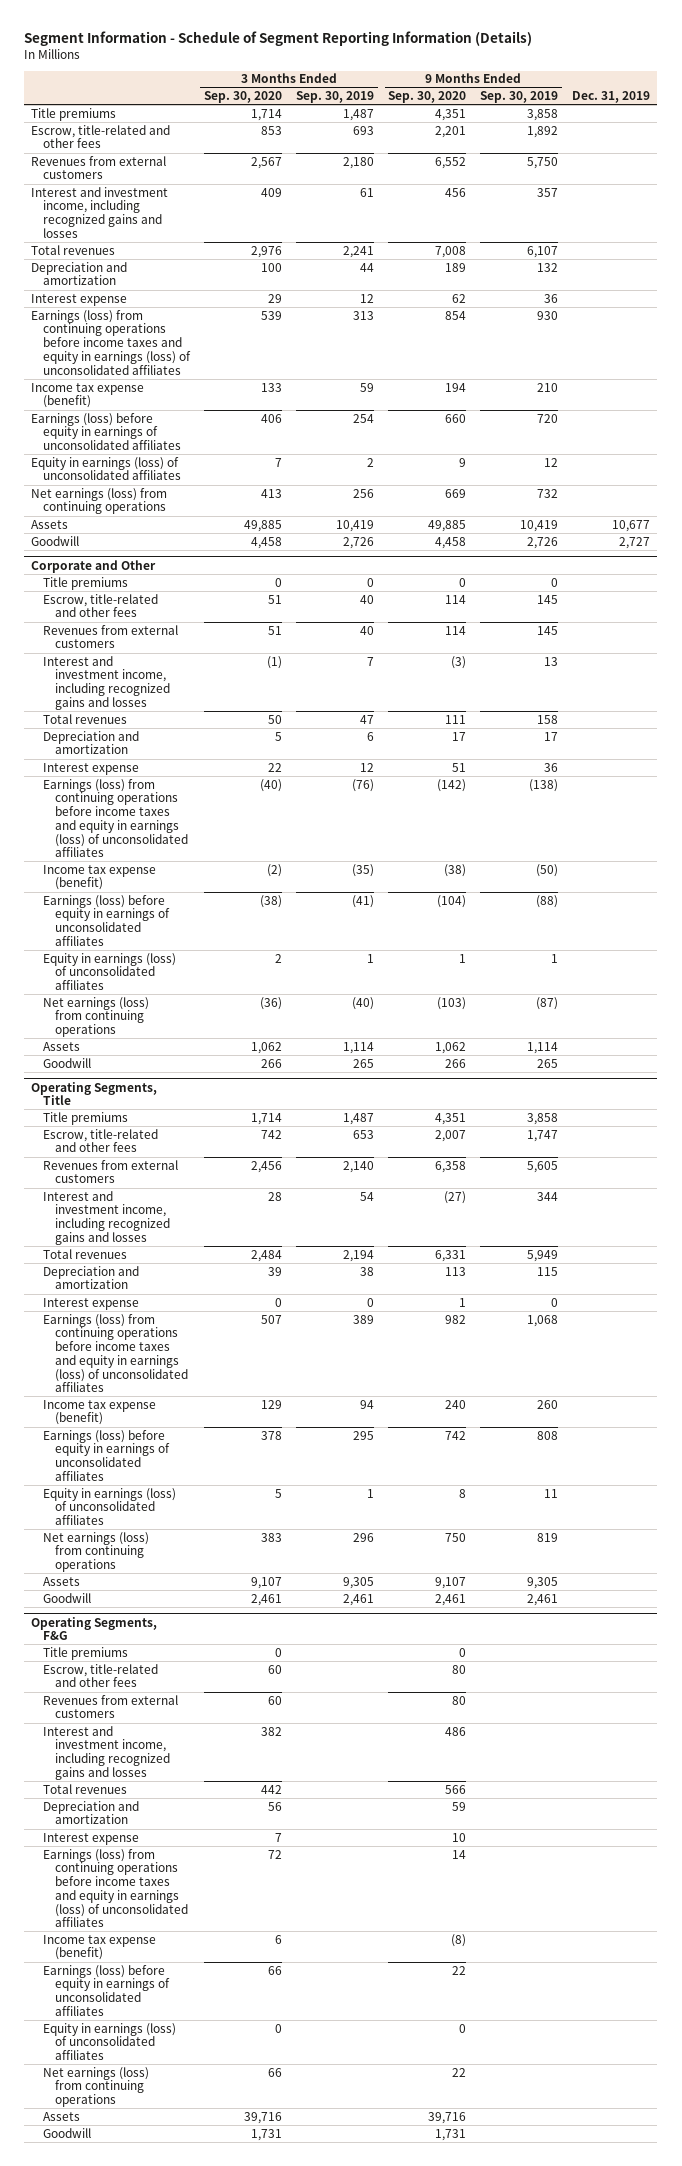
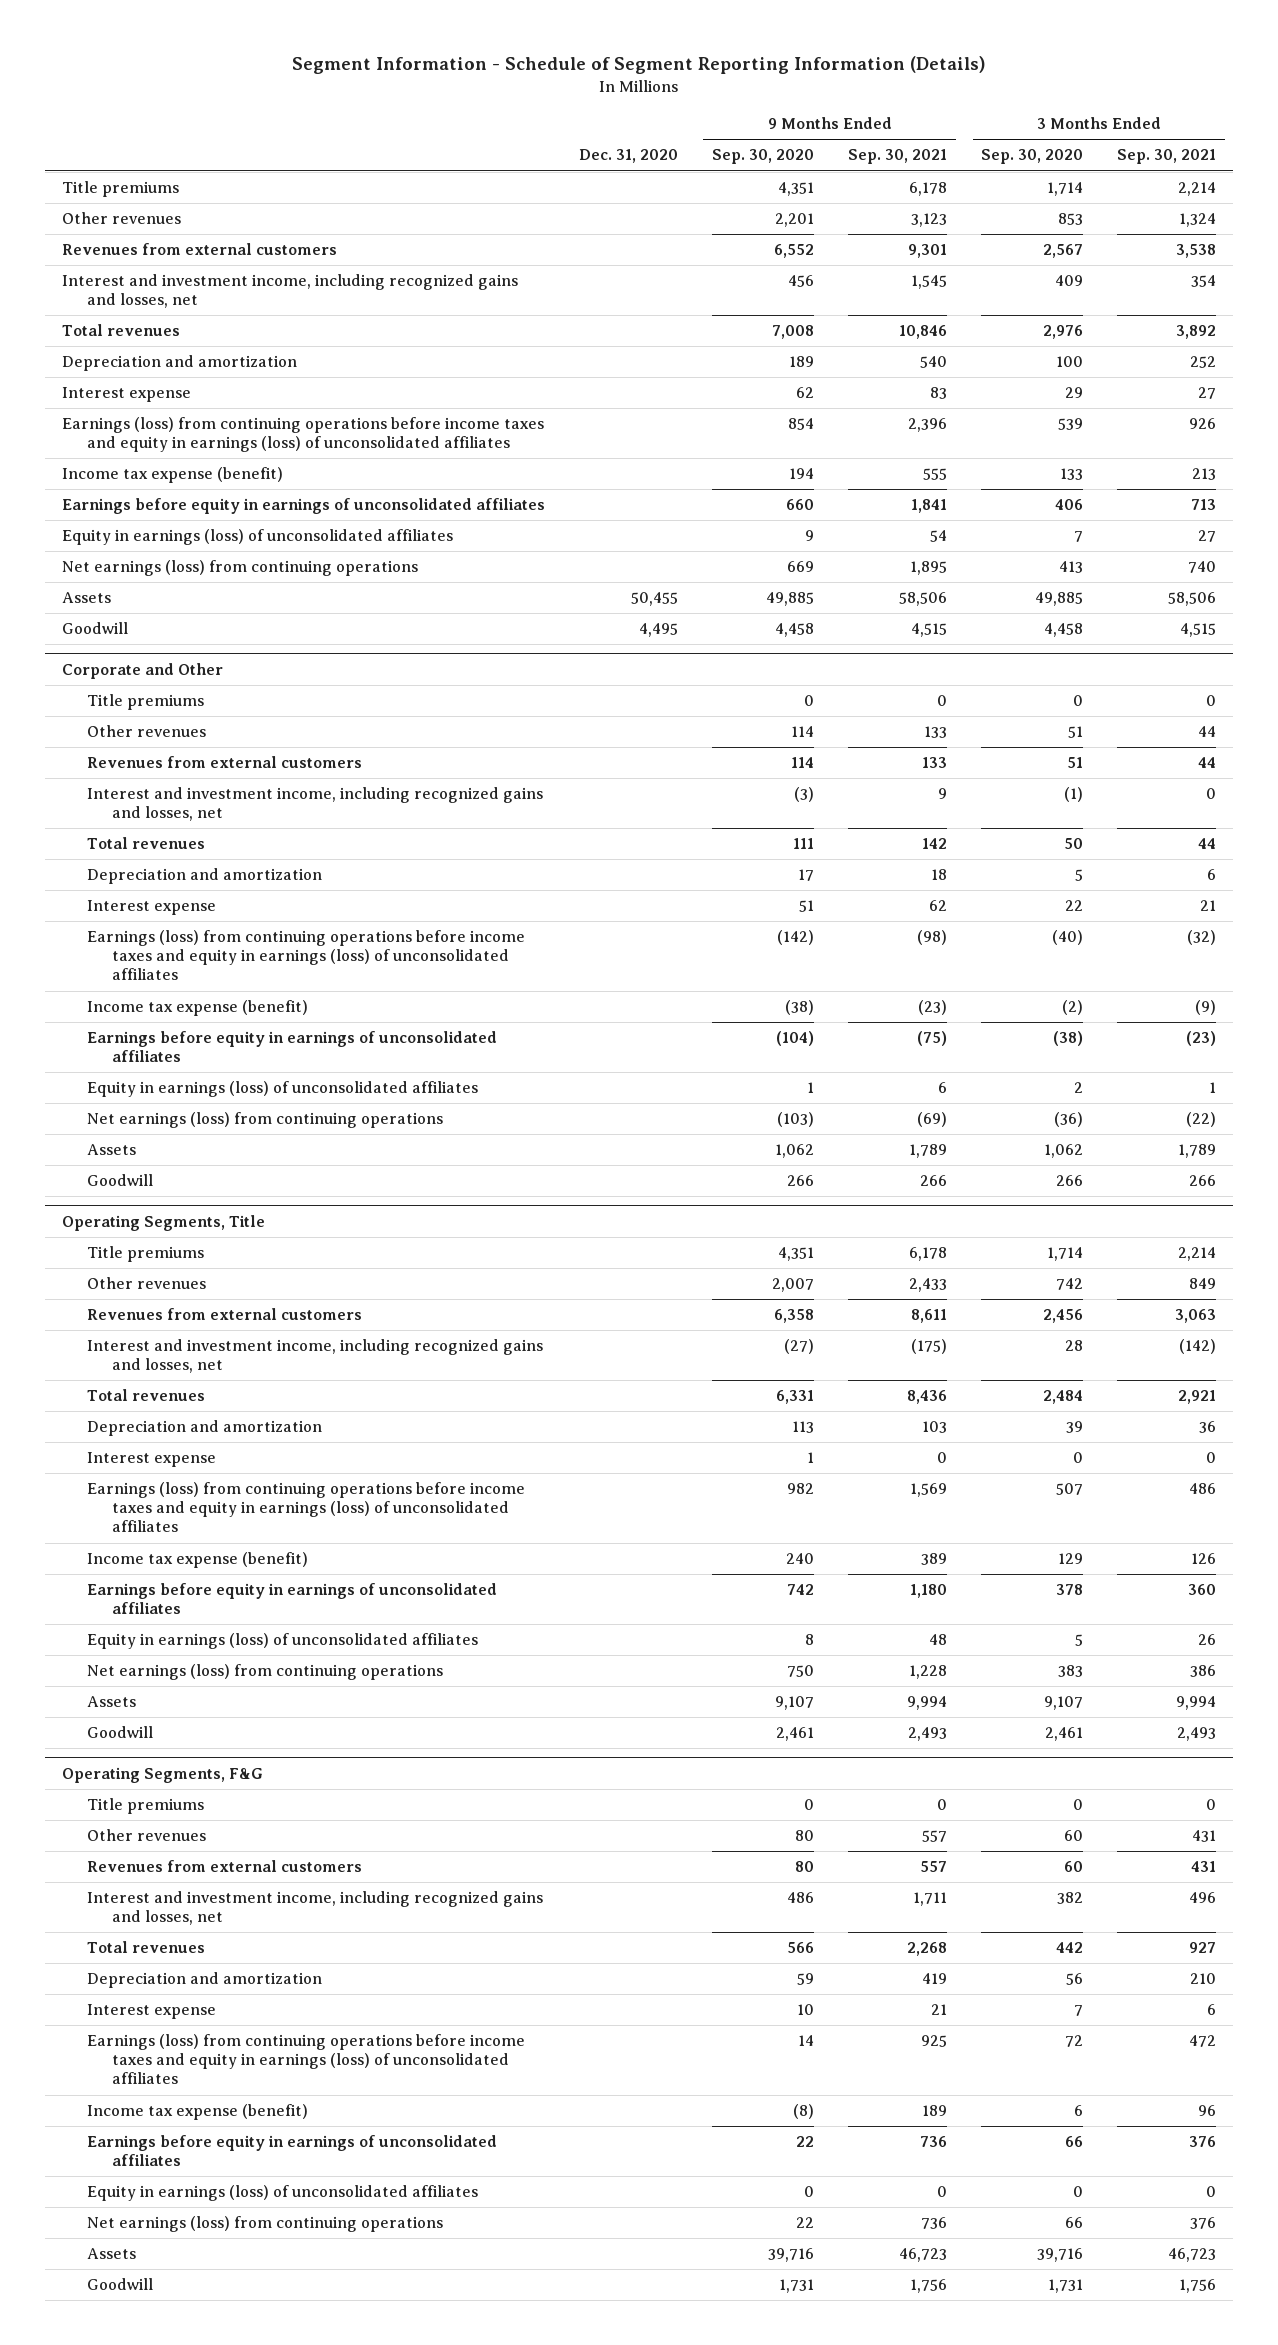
[296,91,375,104] Sep. 30, 2019 -> none
[480,91,559,104] Sep. 30, 2019 -> none
[572,91,651,104] Dec. 31, 2019 -> none
none -> [578,149,678,164] Dec. 31, 2020
none -> [848,149,948,165] Sep. 30, 2021
none -> [1117,149,1217,165] Sep. 30, 2021
[31,124,171,149] Escrow, title-related and other fees -> [61,212,181,225] Other revenues
[31,186,169,238] Interest and investment income, including recognized gains and losses -> [61,274,518,309] Interest and investment income, including recognized gains and losses, net
[31,412,181,451] Earnings (loss) before equity in earnings of unconsolidated affiliates -> [61,498,545,515] Earnings before equity in earnings of unconsolidated affiliates
[42,593,158,618] Escrow, title-related and other fees -> [87,725,207,738] Other revenues
[42,655,170,710] Interest and investment income, including recognized gains and losses -> [87,787,544,822] Interest and investment income, including recognized gains and losses, net
[42,894,170,946] Earnings (loss) before equity in earnings of unconsolidated affiliates -> [87,1031,498,1063] Earnings before equity in earnings of unconsolidated affiliates
[42,1128,158,1153] Escrow, title-related and other fees -> [87,1277,207,1290] Other revenues
[42,1190,170,1245] Interest and investment income, including recognized gains and losses -> [87,1339,544,1374] Interest and investment income, including recognized gains and losses, net
[42,1429,170,1481] Earnings (loss) before equity in earnings of unconsolidated affiliates -> [87,1583,498,1615] Earnings before equity in earnings of unconsolidated affiliates
[42,1663,158,1688] Escrow, title-related and other fees -> [87,1829,207,1842] Other revenues
[42,1725,170,1780] Interest and investment income, including recognized gains and losses -> [87,1891,544,1926] Interest and investment income, including recognized gains and losses, net
[42,1964,170,2016] Earnings (loss) before equity in earnings of unconsolidated affiliates -> [87,2135,498,2167] Earnings before equity in earnings of unconsolidated affiliates

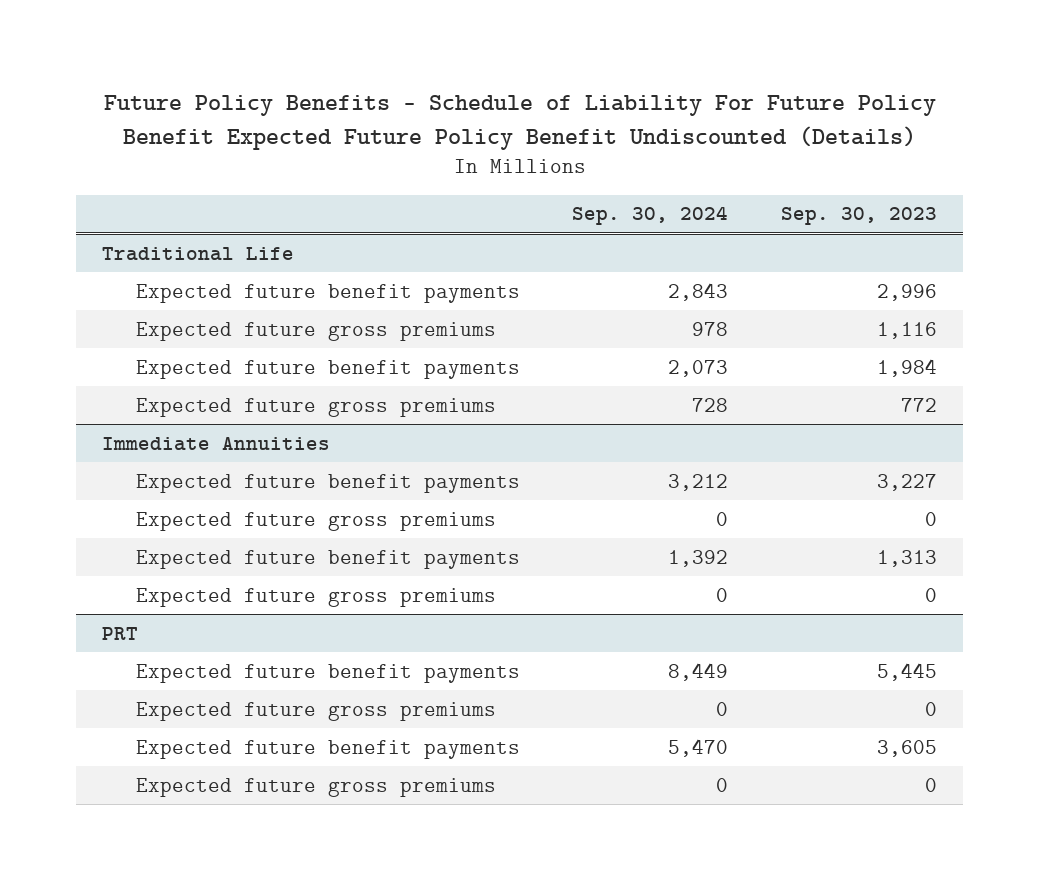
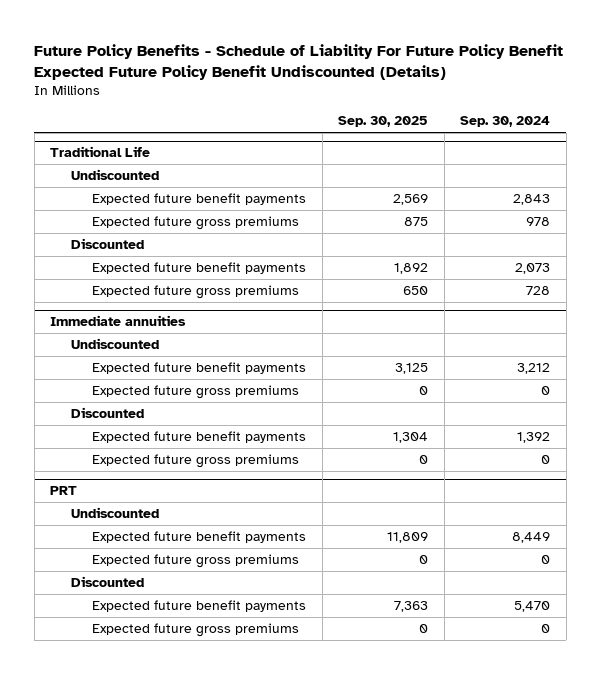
[780,207,937,226] Sep. 30, 2023 -> none
none -> [338,116,429,128] Sep. 30, 2025
none -> [71,169,160,181] Undiscounted
none -> [71,238,145,250] Discounted
[102,436,331,451] Immediate Annuities -> [50,315,187,327] Immediate annuities
none -> [71,338,160,350] Undiscounted
none -> [71,407,145,419] Discounted
none -> [71,507,160,519] Undiscounted
none -> [71,576,145,588] Discounted

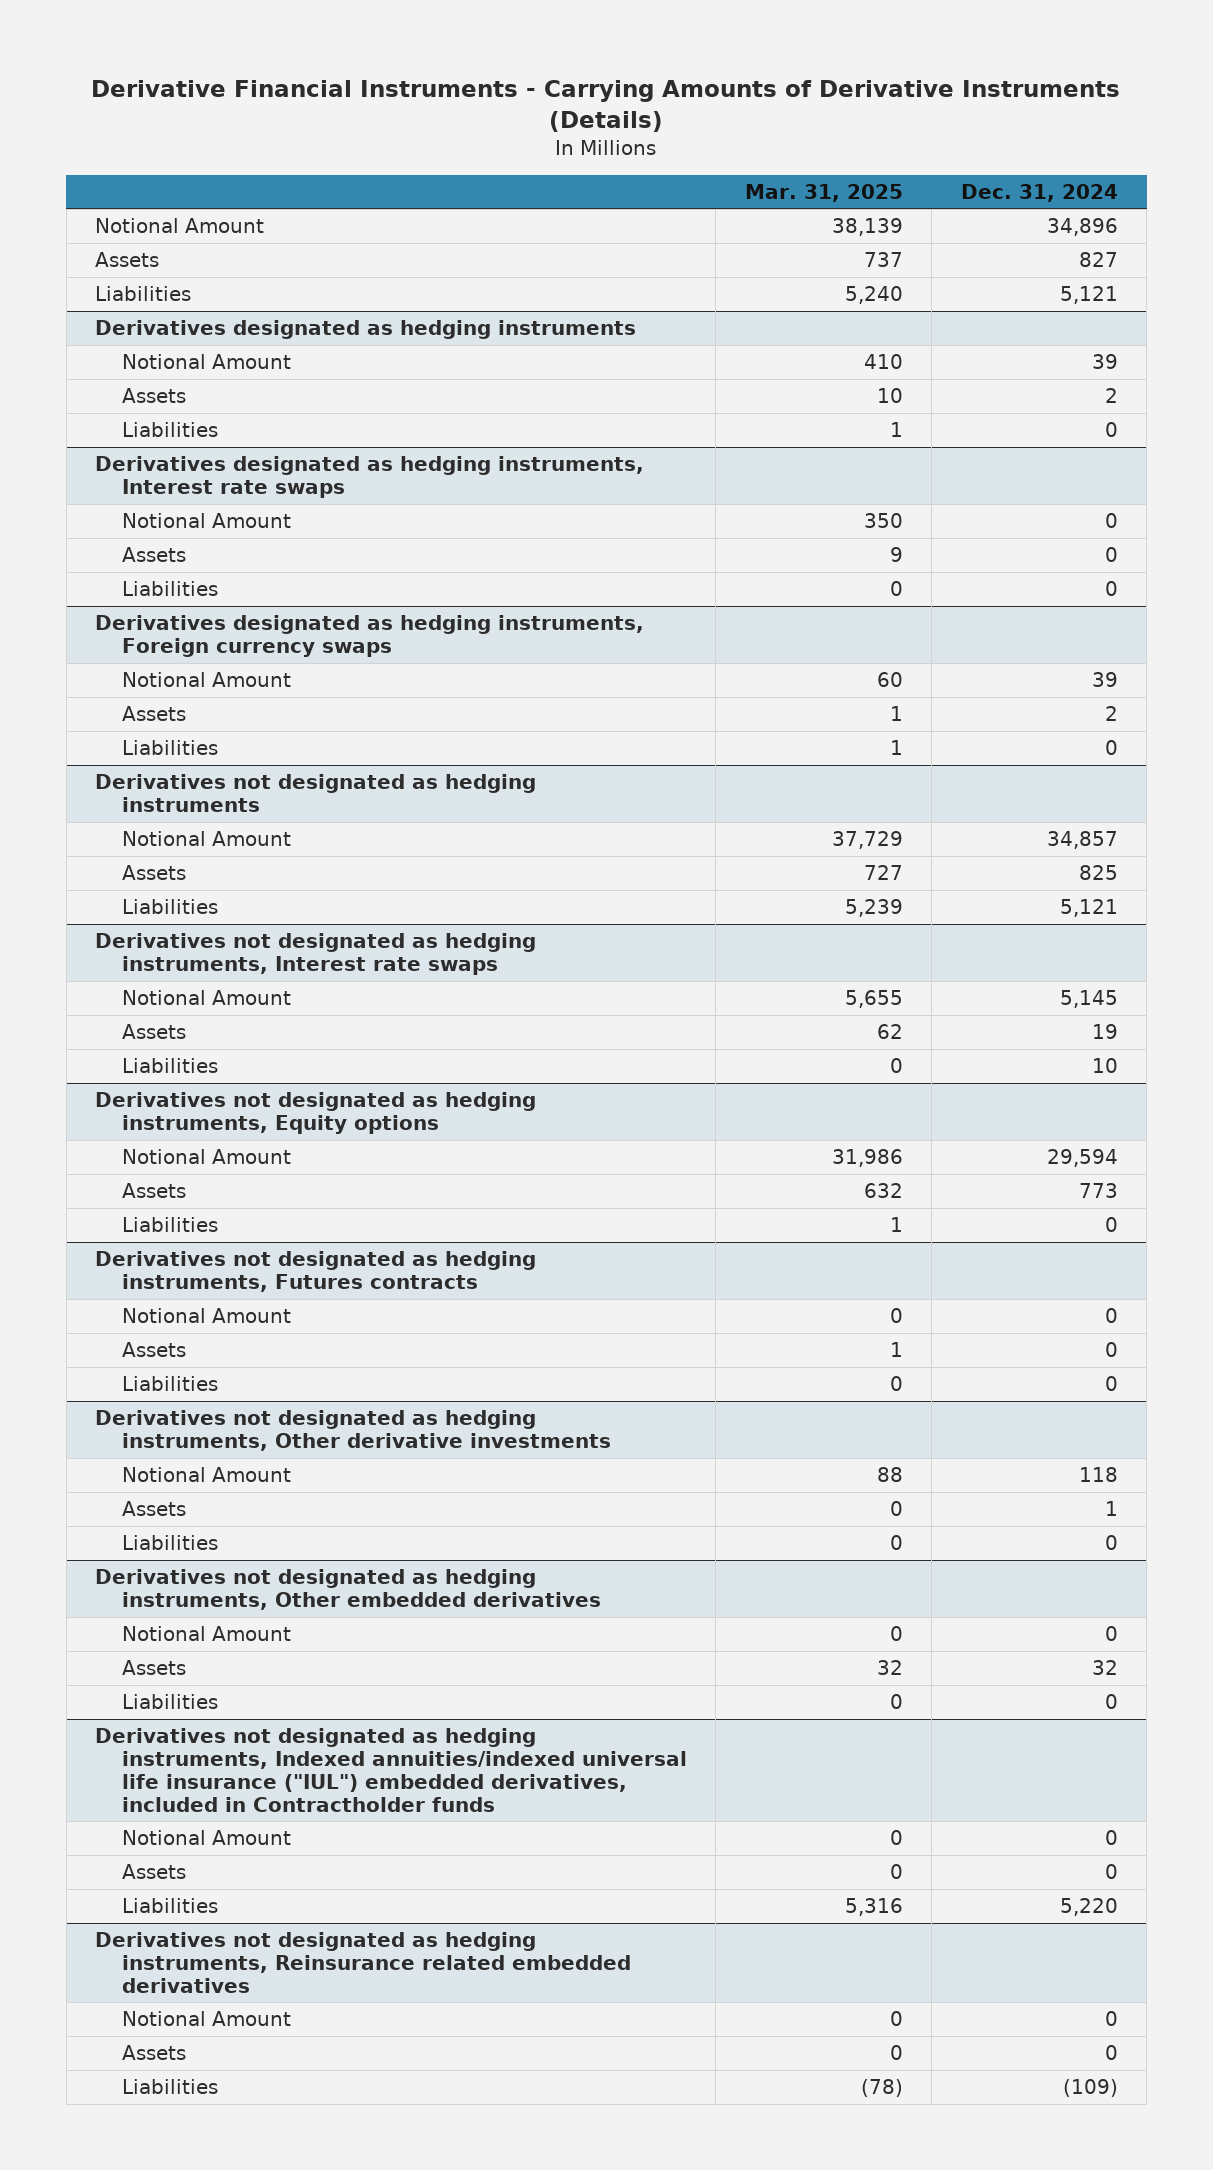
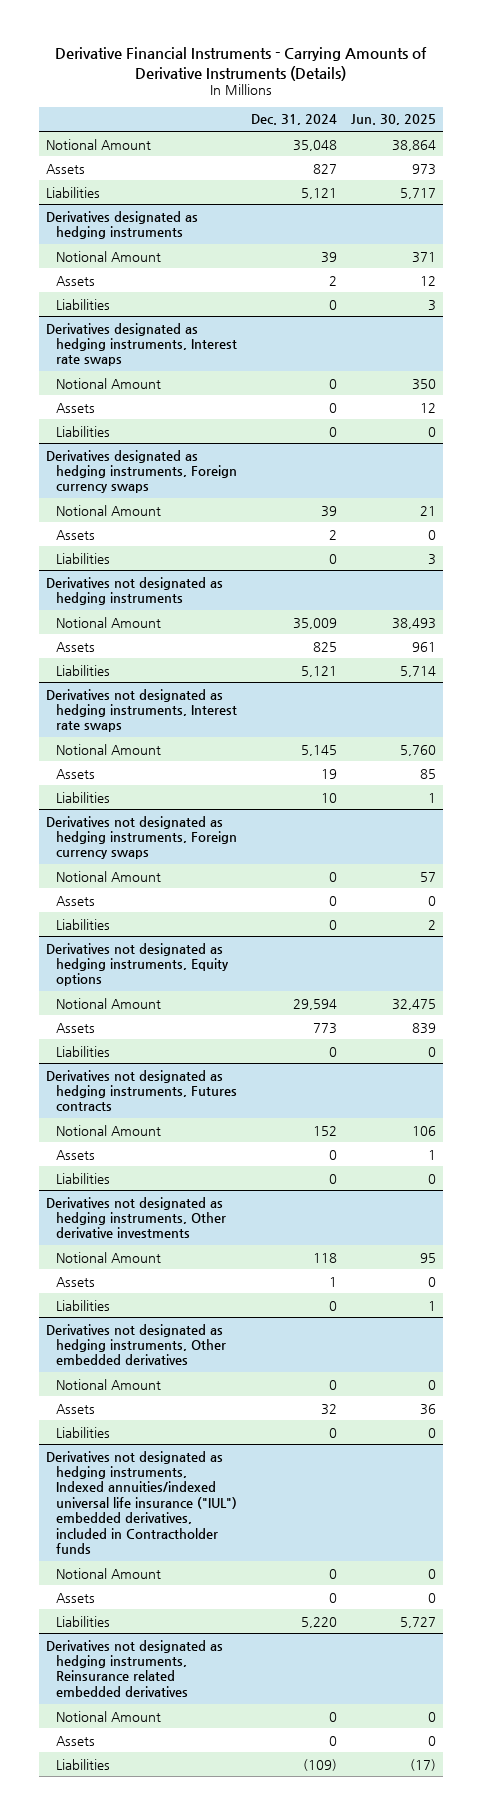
[744,183,903,202] Mar. 31, 2025 -> none
none -> [350,114,436,126] Jun. 30, 2025
[1046,218,1118,237] 34,896 -> [293,139,338,151] 35,048
[1046,831,1118,850] 34,857 -> [293,617,338,629] 35,009
none -> [46,815,238,860] Derivatives not designated as hedging instruments, Foreign currency swaps
none -> [56,870,162,882] Notional Amount
none -> [56,895,96,906] Assets
none -> [56,918,111,930] Liabilities
[1104,1308,1118,1324] 0 -> [313,1125,338,1136] 152

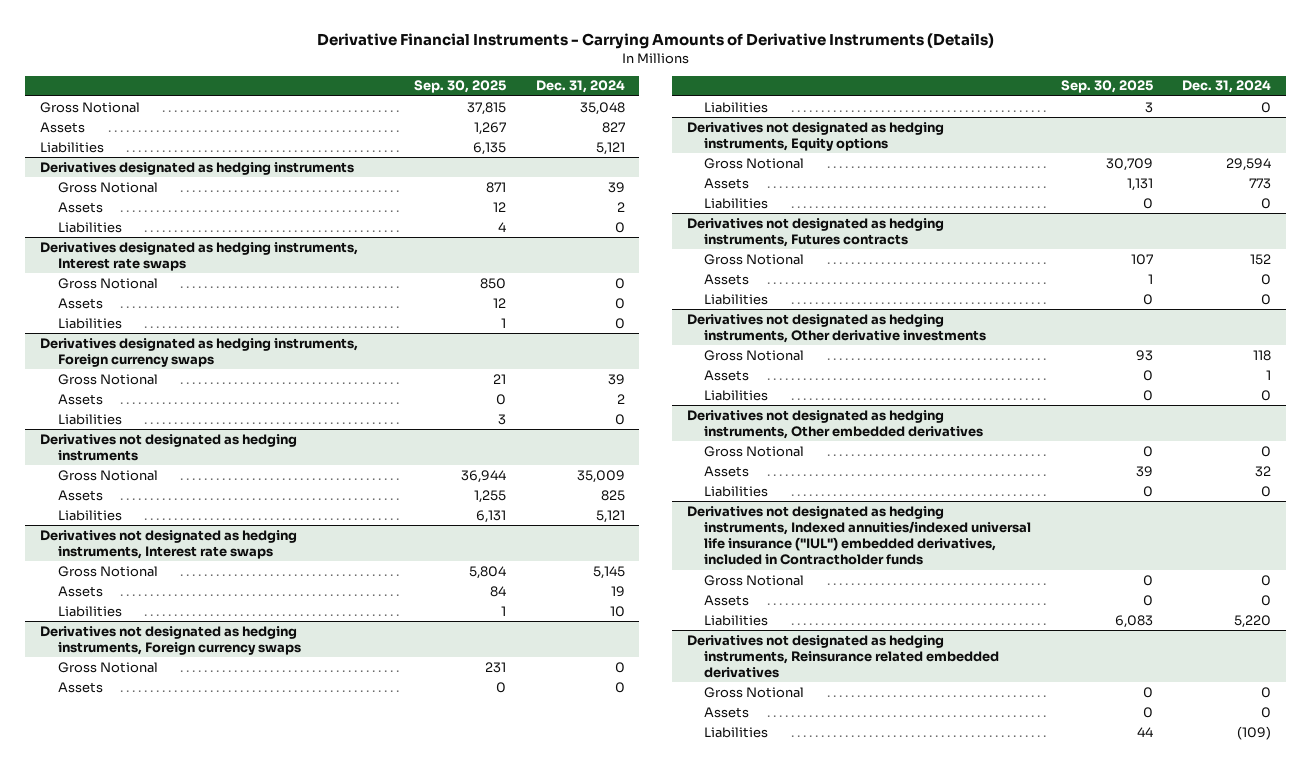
[350,114,436,126] Jun. 30, 2025 -> none
none -> [414,80,507,94] Sep. 30, 2025
[46,138,152,150] Notional Amount -> [39,101,140,113] Gross Notional
[56,250,162,262] Notional Amount -> [57,181,158,193] Gross Notional
[56,377,162,389] Notional Amount -> [57,277,158,289] Gross Notional
[56,504,162,516] Notional Amount -> [57,373,158,385] Gross Notional
[56,616,162,628] Notional Amount -> [57,469,158,481] Gross Notional
[56,743,162,755] Notional Amount -> [57,565,158,577] Gross Notional
[56,870,162,882] Notional Amount -> [57,661,158,673] Gross Notional
[56,997,162,1009] Notional Amount -> [704,157,805,169] Gross Notional
[56,1124,162,1136] Notional Amount -> [704,253,805,265] Gross Notional
[56,1251,162,1263] Notional Amount -> [704,349,805,361] Gross Notional
[56,1378,162,1390] Notional Amount -> [704,445,805,457] Gross Notional
[56,1567,162,1579] Notional Amount -> [704,574,805,586] Gross Notional
[56,1710,162,1722] Notional Amount -> [704,686,805,698] Gross Notional

